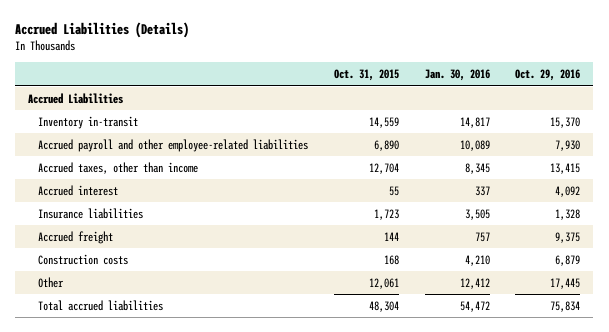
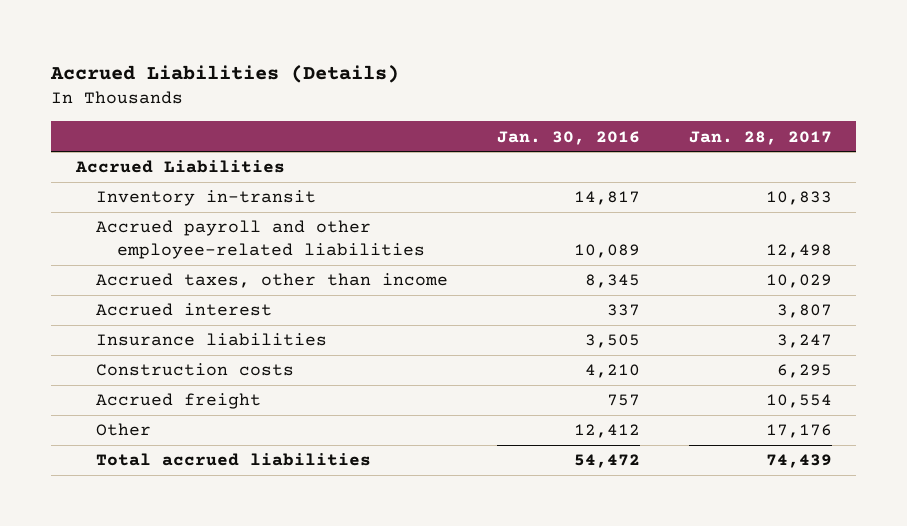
[334,69,400,82] Oct. 31, 2015 -> none
[515,69,581,82] Oct. 29, 2016 -> none
none -> [688,130,832,145] Jan. 28, 2017
[38,230,114,244] Accrued freight -> [96,393,262,410] Accrued freight

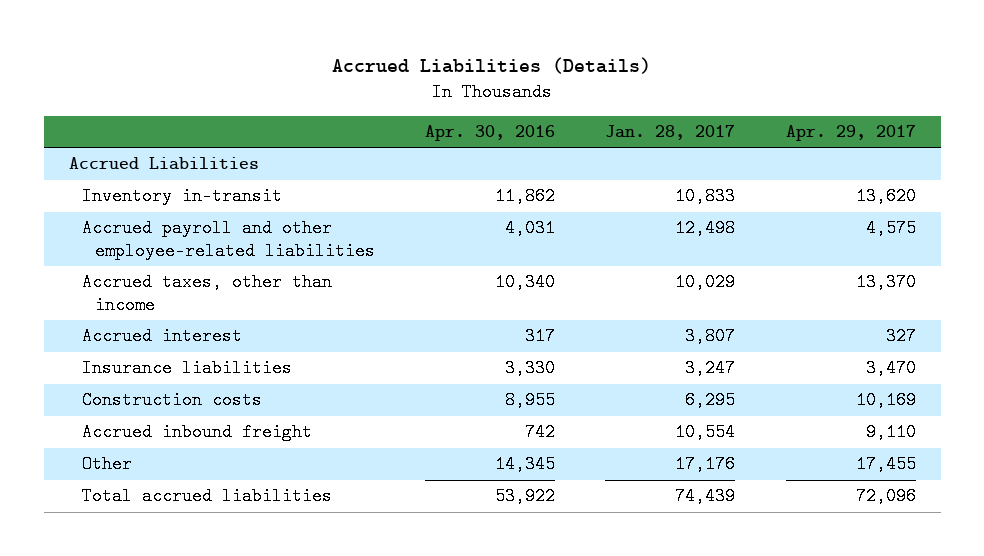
[496,130,640,145] Jan. 30, 2016 -> none
none -> [425,124,556,141] Apr. 30, 2016
none -> [785,124,916,141] Apr. 29, 2017
[96,393,262,410] Accrued freight -> [82,423,313,442] Accrued inbound freight

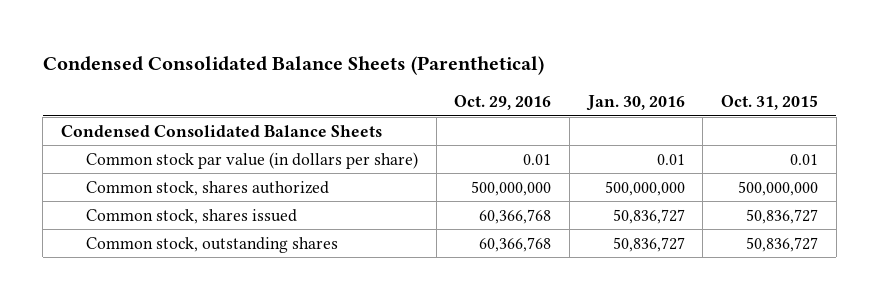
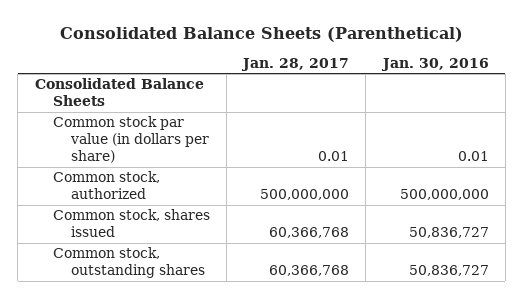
[42,56,544,76] Condensed Consolidated Balance Sheets (Parenthetical) -> [59,27,463,43] Consolidated Balance Sheets (Parenthetical)
[454,95,552,111] Oct. 29, 2016 -> none
[721,95,819,111] Oct. 31, 2015 -> none
none -> [241,57,350,71] Jan. 28, 2017
[61,124,383,137] Condensed Consolidated Balance Sheets -> [34,78,204,107] Consolidated Balance Sheets
[85,180,329,196] Common stock, shares authorized -> [52,171,160,200] Common stock, authorized

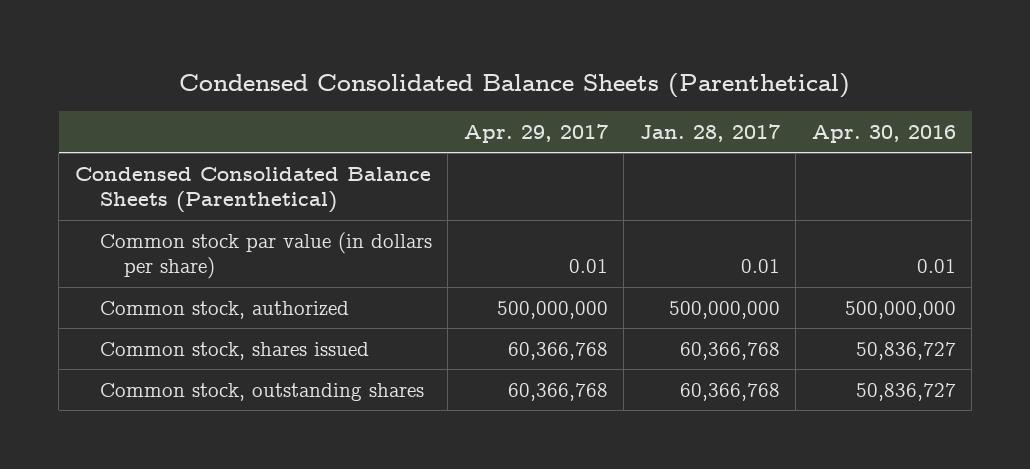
[59,27,463,43] Consolidated Balance Sheets (Parenthetical) -> [179,72,851,98] Condensed Consolidated Balance Sheets (Parenthetical)
[380,57,489,71] Jan. 30, 2016 -> none
none -> [463,123,608,143] Apr. 29, 2017
none -> [811,124,956,143] Apr. 30, 2016
[34,78,204,107] Consolidated Balance Sheets -> [74,166,431,214] Condensed Consolidated Balance Sheets (Parenthetical)

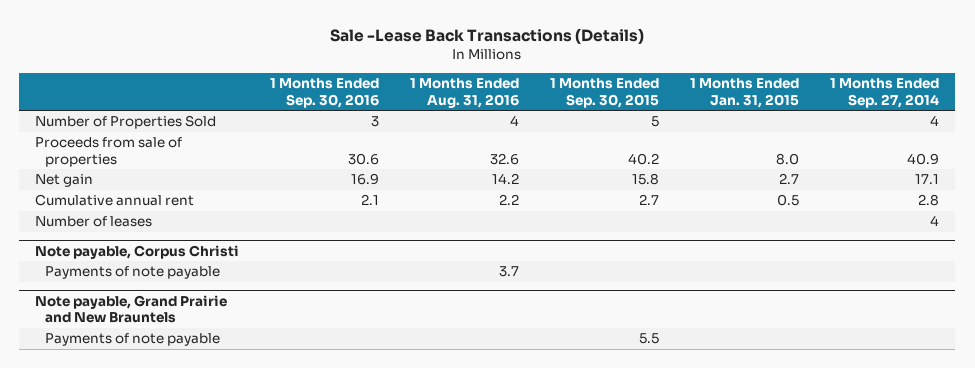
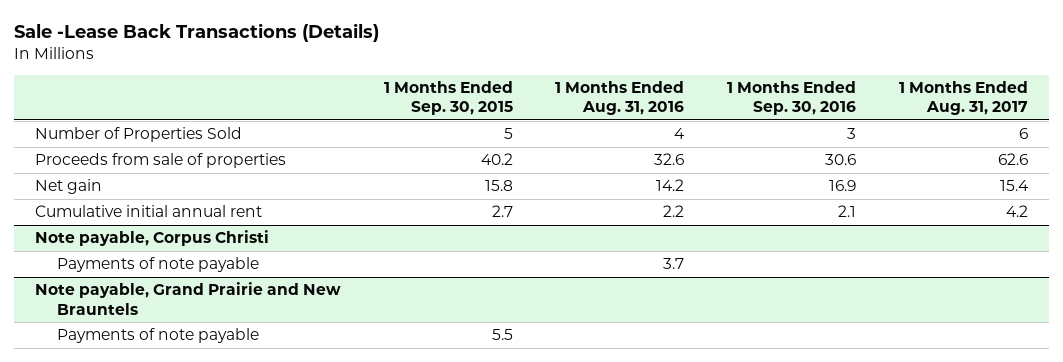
[690,78,800,108] 1 Months Ended Jan. 31, 2015 -> none
[830,78,940,108] 1 Months Ended Sep. 27, 2014 -> none
none -> [898,81,1028,116] 1 Months Ended Aug. 31, 2017
[35,216,153,228] Number of leases -> none
[35,194,195,207] Cumulative annual rent -> [35,205,263,218] Cumulative initial annual rent

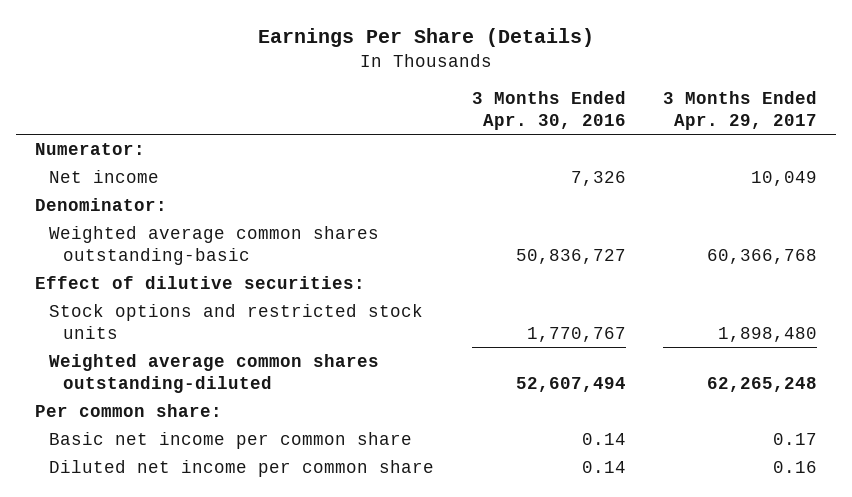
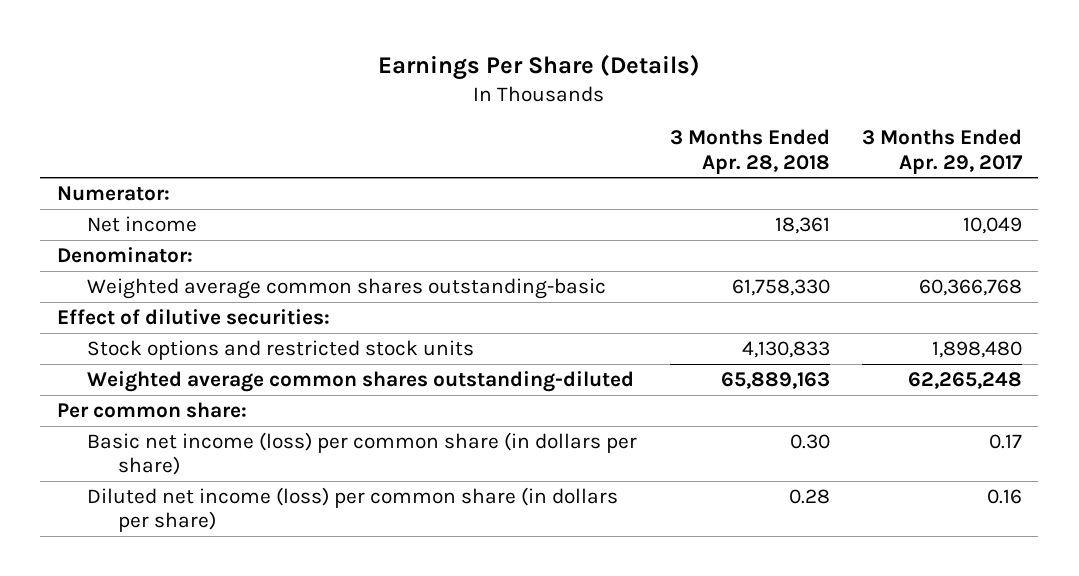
[471,91,626,130] 3 Months Ended Apr. 30, 2016 -> none
none -> [669,129,830,174] 3 Months Ended Apr. 28, 2018
[49,431,413,449] Basic net income per common share -> [87,431,638,476] Basic net income (loss) per common share (in dollars per share)
[49,459,435,477] Diluted net income per common share -> [87,486,619,533] Diluted net income (loss) per common share (in dollars per share)

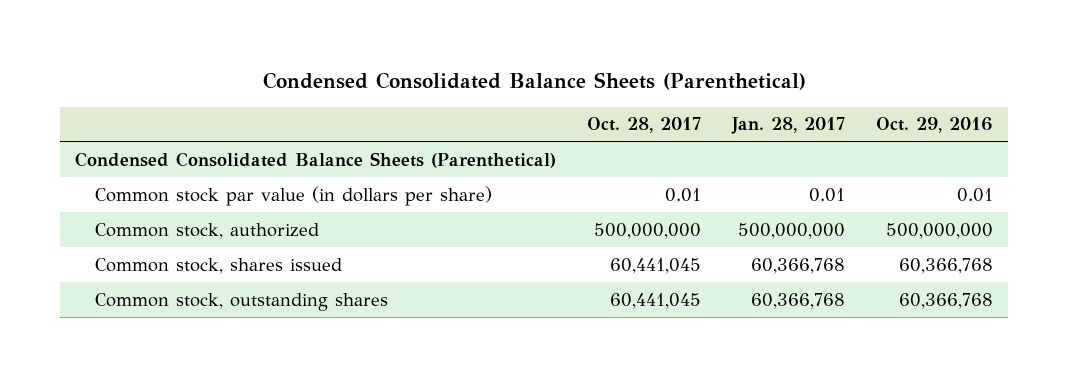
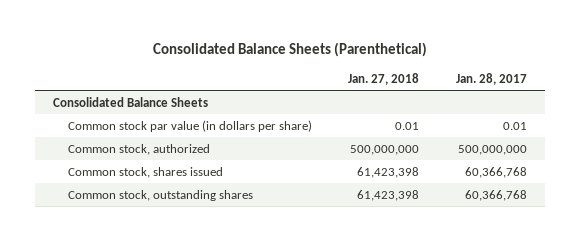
[262,72,806,91] Condensed Consolidated Balance Sheets (Parenthetical) -> [152,42,427,58] Consolidated Balance Sheets (Parenthetical)
[587,117,702,134] Oct. 28, 2017 -> none
[875,117,993,134] Oct. 29, 2016 -> none
none -> [348,72,420,85] Jan. 27, 2018
[75,151,557,168] Condensed Consolidated Balance Sheets (Parenthetical) -> [53,96,209,107] Consolidated Balance Sheets

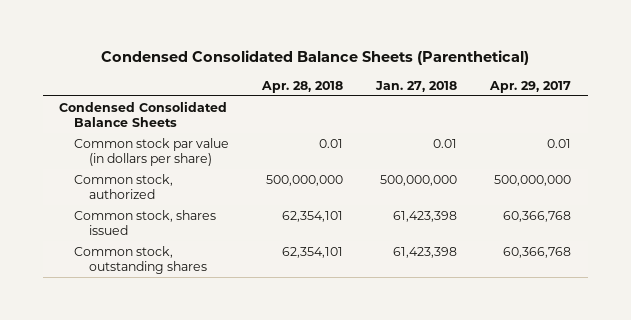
[152,42,427,58] Consolidated Balance Sheets (Parenthetical) -> [101,50,530,66] Condensed Consolidated Balance Sheets (Parenthetical)
[455,72,527,85] Jan. 28, 2017 -> none
none -> [261,80,344,93] Apr. 28, 2018
none -> [489,80,572,93] Apr. 29, 2017
[53,96,209,107] Consolidated Balance Sheets -> [59,100,228,127] Condensed Consolidated Balance Sheets

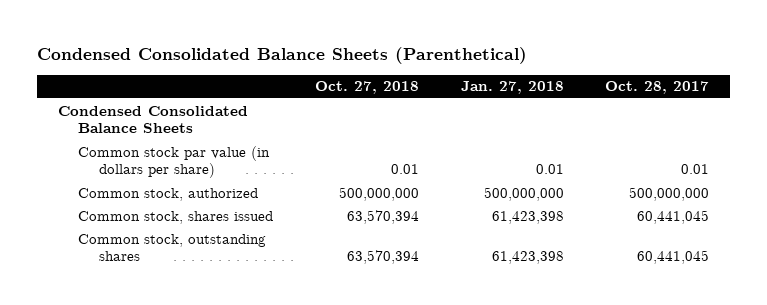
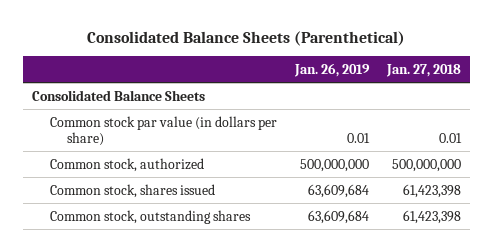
[36,46,527,64] Condensed Consolidated Balance Sheets (Parenthetical) -> [87,31,406,47] Consolidated Balance Sheets (Parenthetical)
[315,81,420,95] Oct. 27, 2018 -> none
[605,81,710,95] Oct. 28, 2017 -> none
none -> [293,62,370,77] Jan. 26, 2019
[57,105,248,134] Condensed Consolidated Balance Sheets -> [31,89,205,101] Consolidated Balance Sheets

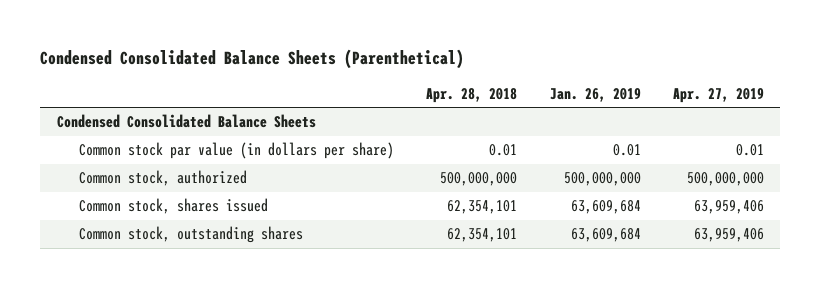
[87,31,406,47] Consolidated Balance Sheets (Parenthetical) -> [40,49,465,70] Condensed Consolidated Balance Sheets (Parenthetical)
[385,63,461,77] Jan. 27, 2018 -> none
none -> [426,87,518,103] Apr. 28, 2018
none -> [672,87,764,103] Apr. 27, 2019
[31,89,205,101] Consolidated Balance Sheets -> [56,114,316,129] Condensed Consolidated Balance Sheets

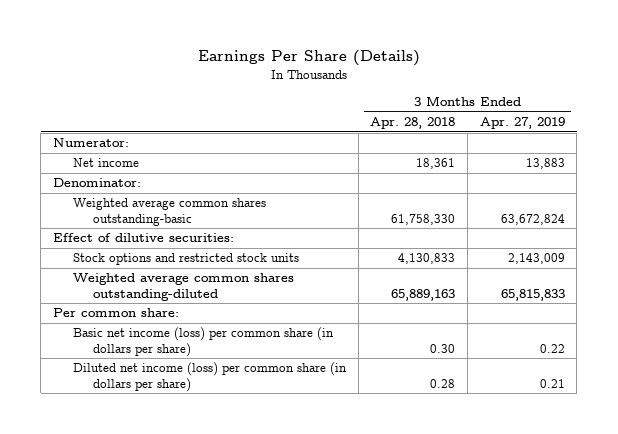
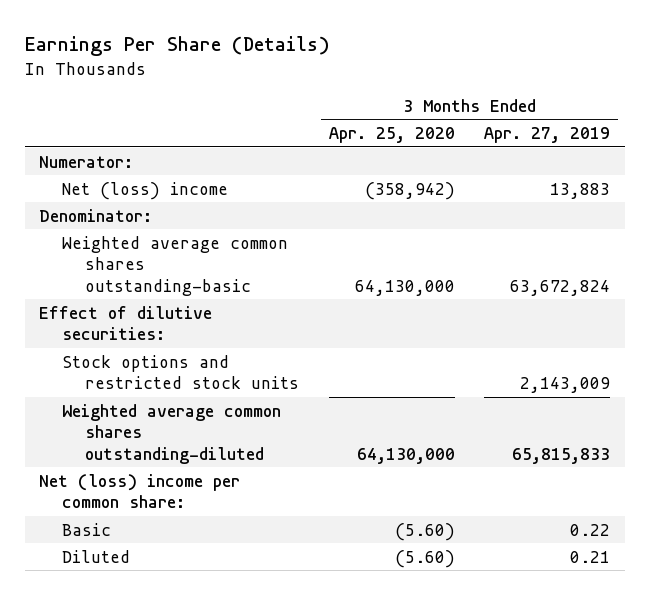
[370,117,456,130] Apr. 28, 2018 -> none
none -> [328,127,455,144] Apr. 25, 2020
[72,158,139,168] Net income -> [62,181,229,200] Net (loss) income
[52,308,179,318] Per common share: -> [39,473,241,509] Net (loss) income per common share:
[72,327,334,357] Basic net income (loss) per common share (in dollars per share) -> [62,522,112,536] Basic
[72,362,347,392] Diluted net income (loss) per common share (in dollars per share) -> [62,549,131,563] Diluted

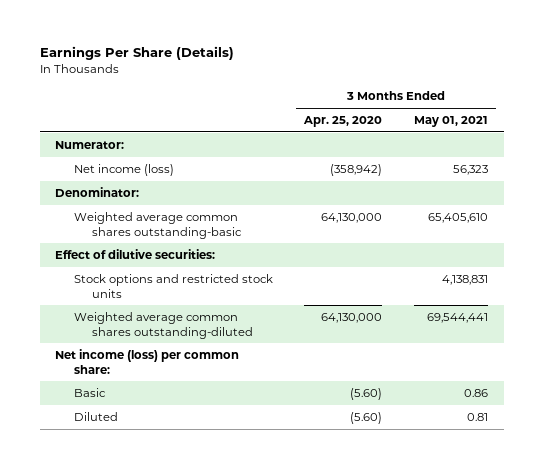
[484,127,611,144] Apr. 27, 2019 -> none
none -> [414,115,489,127] May 01, 2021
[62,181,229,200] Net (loss) income -> [73,163,174,176] Net income (loss)
[39,473,241,509] Net (loss) income per common share: -> [55,348,240,374] Net income (loss) per common share:

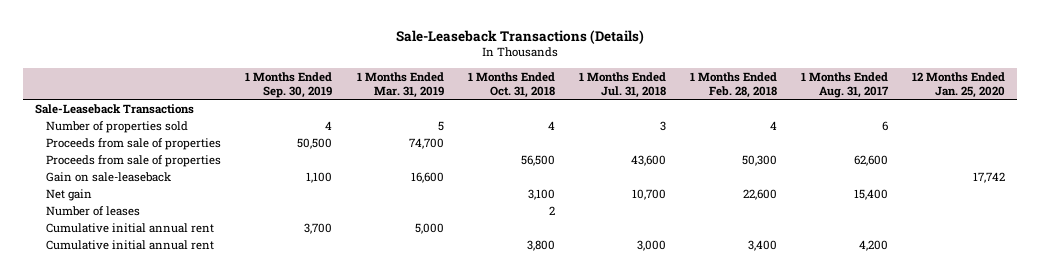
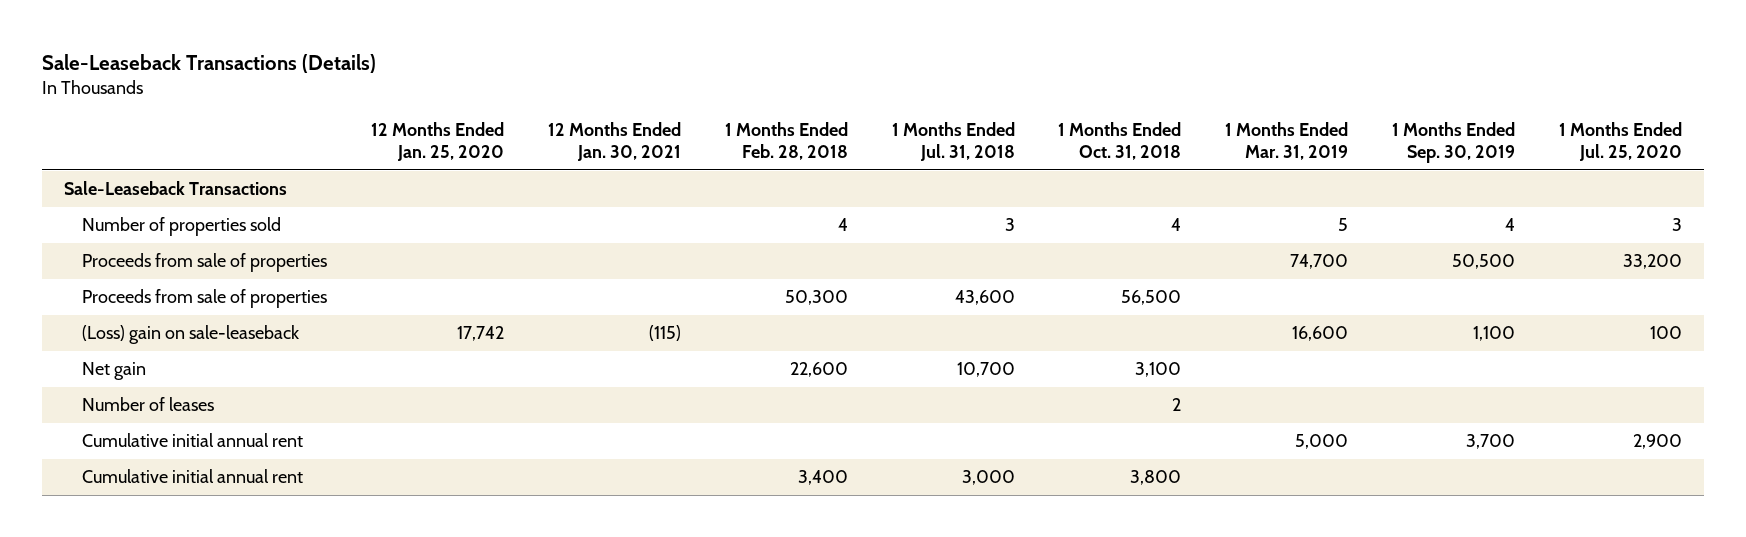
[801,71,890,98] 1 Months Ended Aug. 31, 2017 -> none
none -> [547,122,681,162] 12 Months Ended Jan. 30, 2021
none -> [1558,122,1682,162] 1 Months Ended Jul. 25, 2020
[46,171,172,182] Gain on sale-leaseback -> [82,325,300,345] (Loss) gain on sale-leaseback

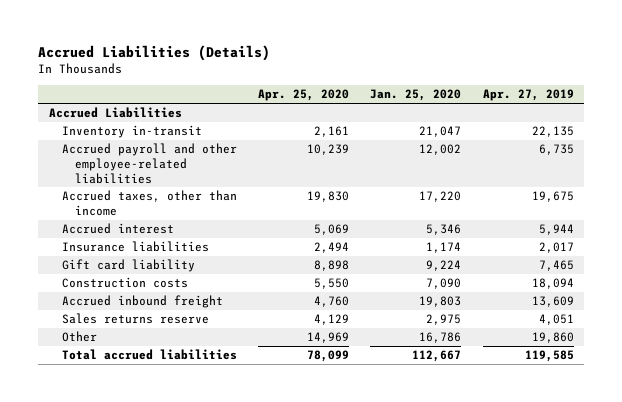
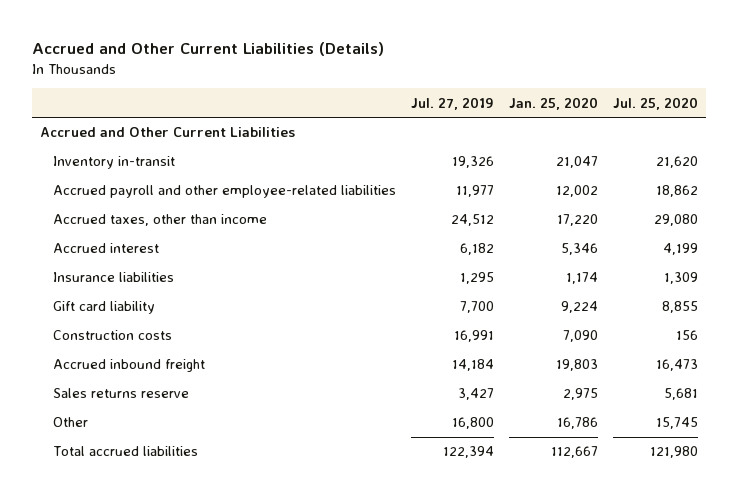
[38,44,271,61] Accrued Liabilities (Details) -> [32,42,385,57] Accrued and Other Current Liabilities (Details)
[258,89,350,102] Apr. 25, 2020 -> none
[482,89,574,102] Apr. 27, 2019 -> none
none -> [411,96,495,110] Jul. 27, 2019
none -> [613,96,699,110] Jul. 25, 2020
[48,107,182,119] Accrued Liabilities -> [39,127,295,138] Accrued and Other Current Liabilities

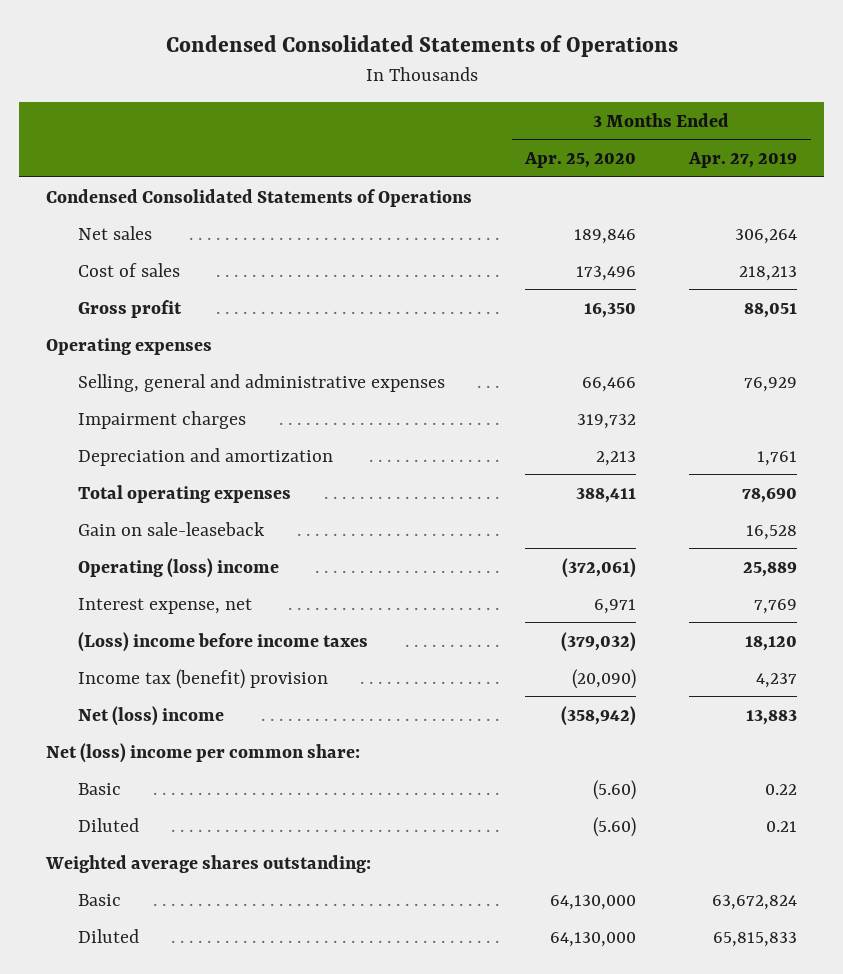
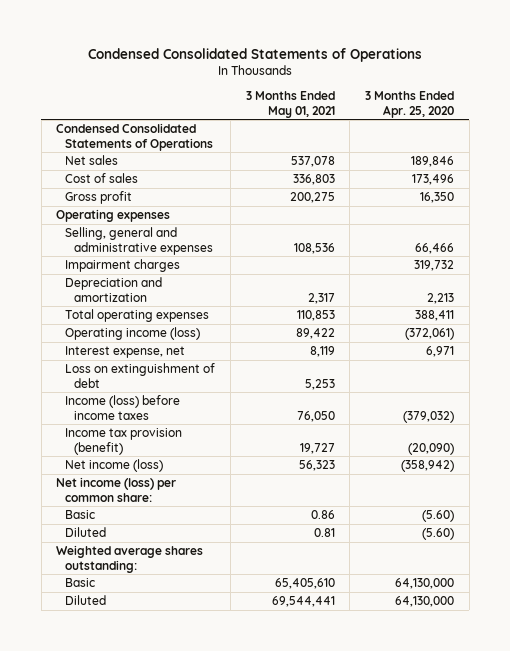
[688,152,798,169] Apr. 27, 2019 -> none
none -> [245,91,335,118] 3 Months Ended May 01, 2021
[77,521,265,536] Gain on sale-leaseback -> none
[77,557,279,578] Operating (loss) income -> [65,327,201,341] Operating income (loss)
none -> [65,363,216,388] Loss on extinguishment of debt
[77,631,368,652] (Loss) income before income taxes -> [65,395,181,420] Income (loss) before income taxes
[77,668,328,689] Income tax (benefit) provision -> [65,428,183,455] Income tax provision (benefit)
[77,705,224,726] Net (loss) income -> [65,459,164,473] Net income (loss)
[45,742,360,763] Net (loss) income per common share: -> [56,477,177,502] Net income (loss) per common share:

